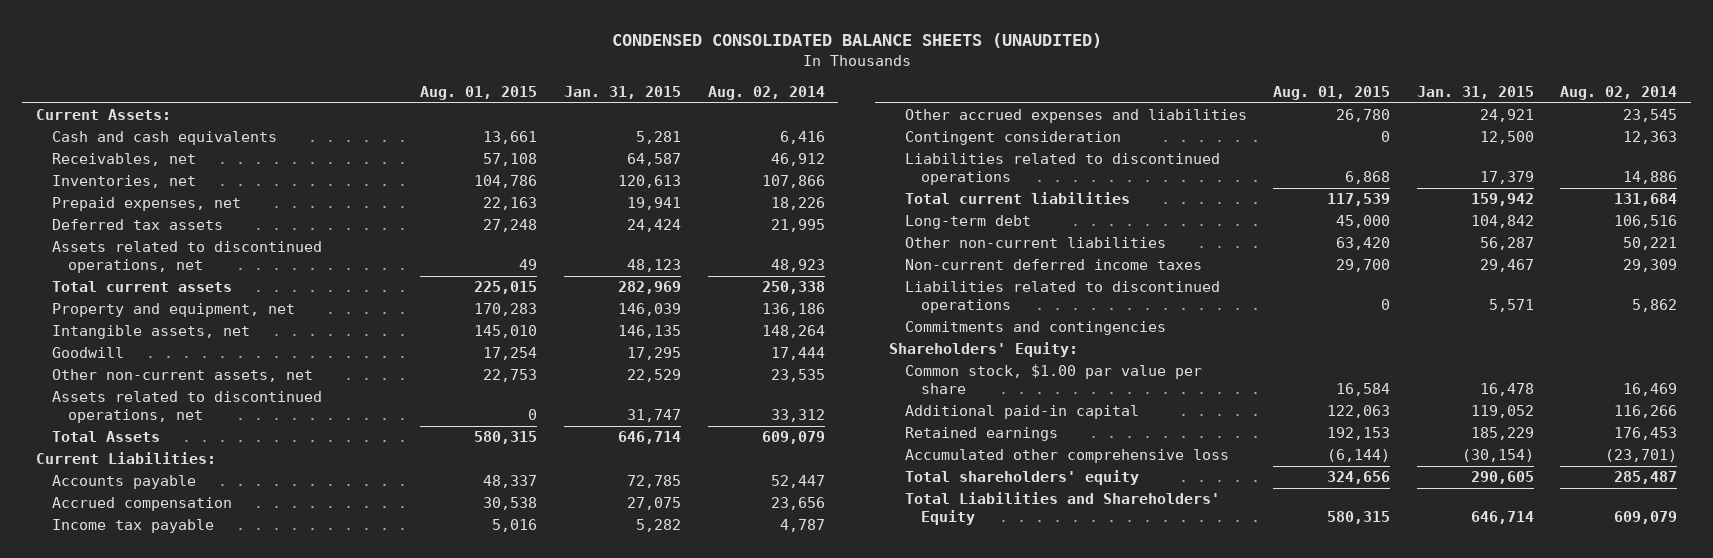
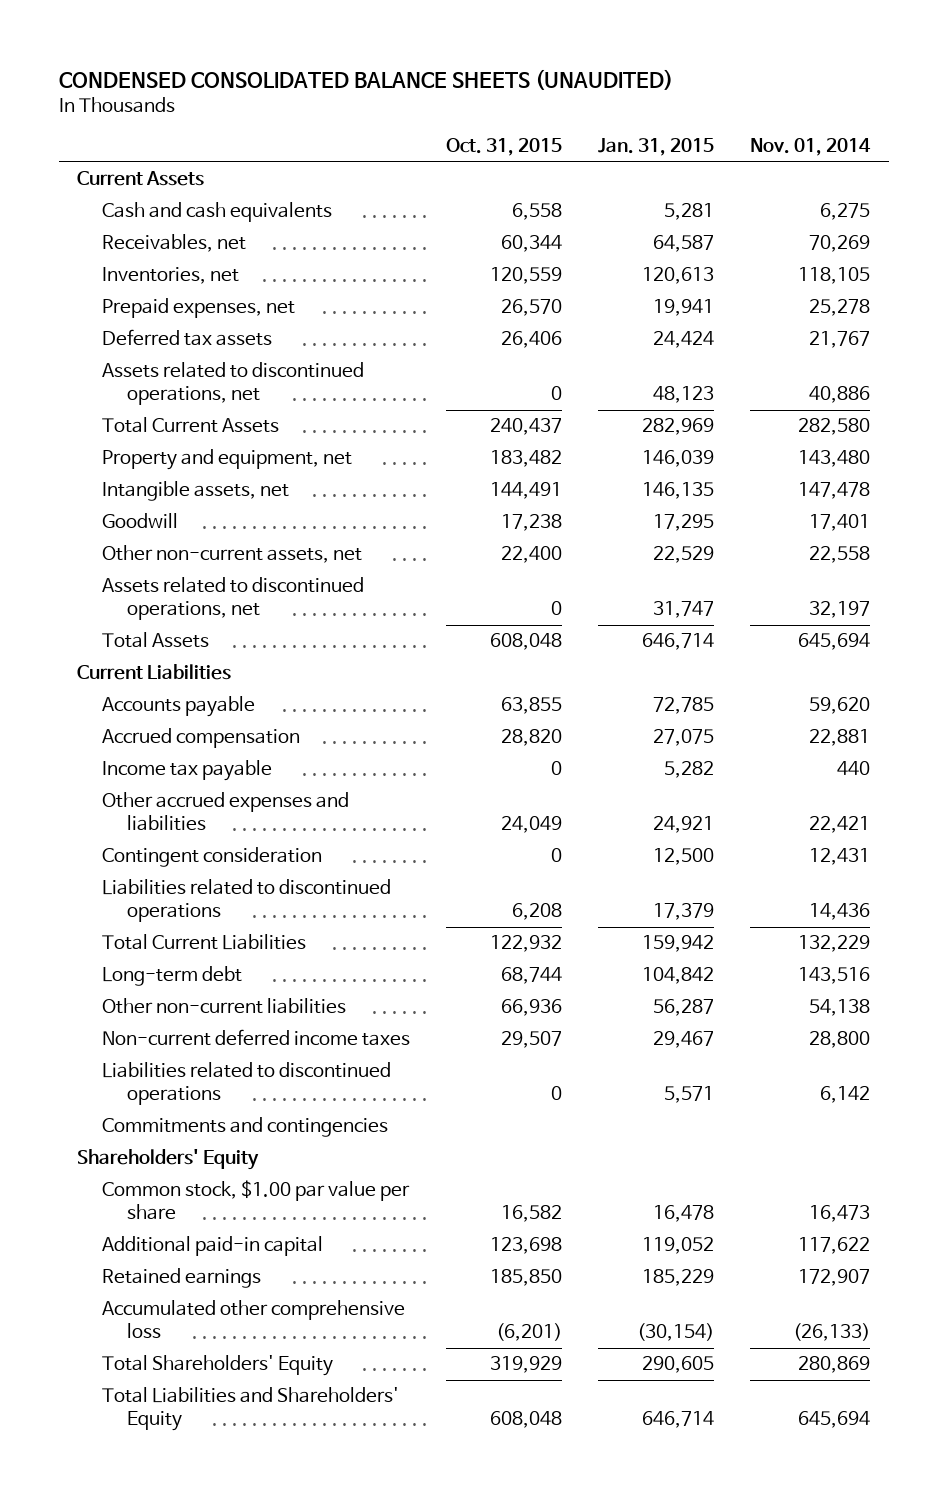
[420,86,538,101] Aug. 01, 2015 -> none
[707,86,825,101] Aug. 02, 2014 -> none
none -> [446,138,563,157] Oct. 31, 2015
none -> [750,138,872,157] Nov. 01, 2014
[35,109,171,121] Current Assets: -> [76,171,204,187] Current Assets
[51,281,232,293] Total current assets -> [101,417,279,434] Total Current Assets
[35,452,216,465] Current Liabilities: -> [76,664,231,681] Current Liabilities
[904,192,1130,205] Total current liabilities -> [101,934,306,951] Total Current Liabilities
[888,342,1078,358] Shareholders' Equity: -> [76,1149,259,1171] Shareholders' Equity
[904,470,1139,486] Total shareholders' equity -> [101,1355,333,1377] Total Shareholders' Equity

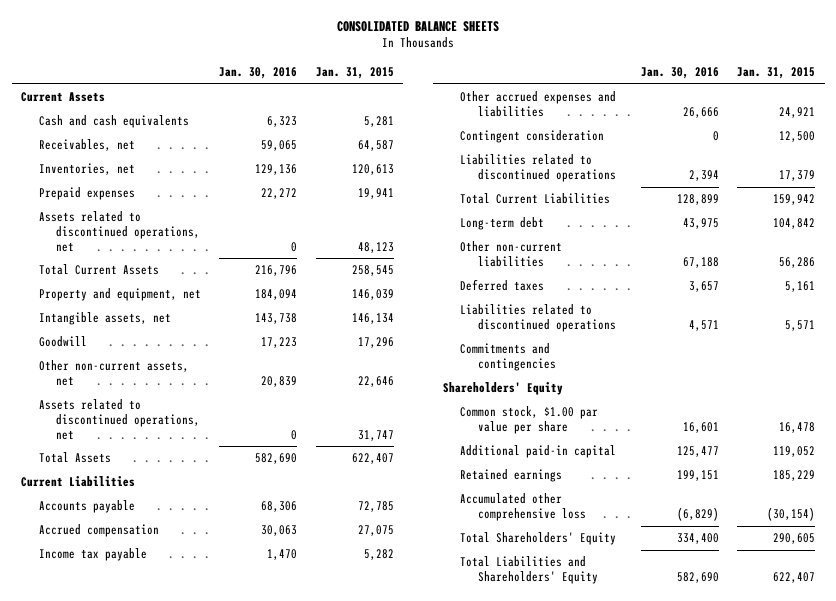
[58,68,673,90] CONDENSED CONSOLIDATED BALANCE SHEETS (UNAUDITED) -> [337,20,500,32] CONSOLIDATED BALANCE SHEETS
[446,138,563,157] Oct. 31, 2015 -> none
[750,138,872,157] Nov. 01, 2014 -> none
none -> [219,67,298,80] Jan. 30, 2016
[101,329,272,347] Deferred tax assets -> none
[101,298,295,319] Prepaid expenses, net -> [38,187,135,201] Prepaid expenses
[642,418,715,436] 282,969 -> [351,265,394,277] 258,545
[642,482,715,500] 146,135 -> [351,313,394,325] 146,134
[653,514,715,532] 17,295 -> [357,337,394,349] 17,296
[653,546,715,564] 22,529 -> [357,376,394,388] 22,646
[642,633,715,651] 646,714 -> [351,453,394,465] 622,407
[653,999,715,1017] 56,287 -> [779,257,816,269] 56,286
[101,1029,410,1047] Non-current deferred income taxes -> [460,279,545,292] Deferred taxes
[653,1031,715,1049] 29,467 -> [785,281,816,293] 5,161
[642,1411,715,1429] 646,714 -> [773,572,816,584] 622,407

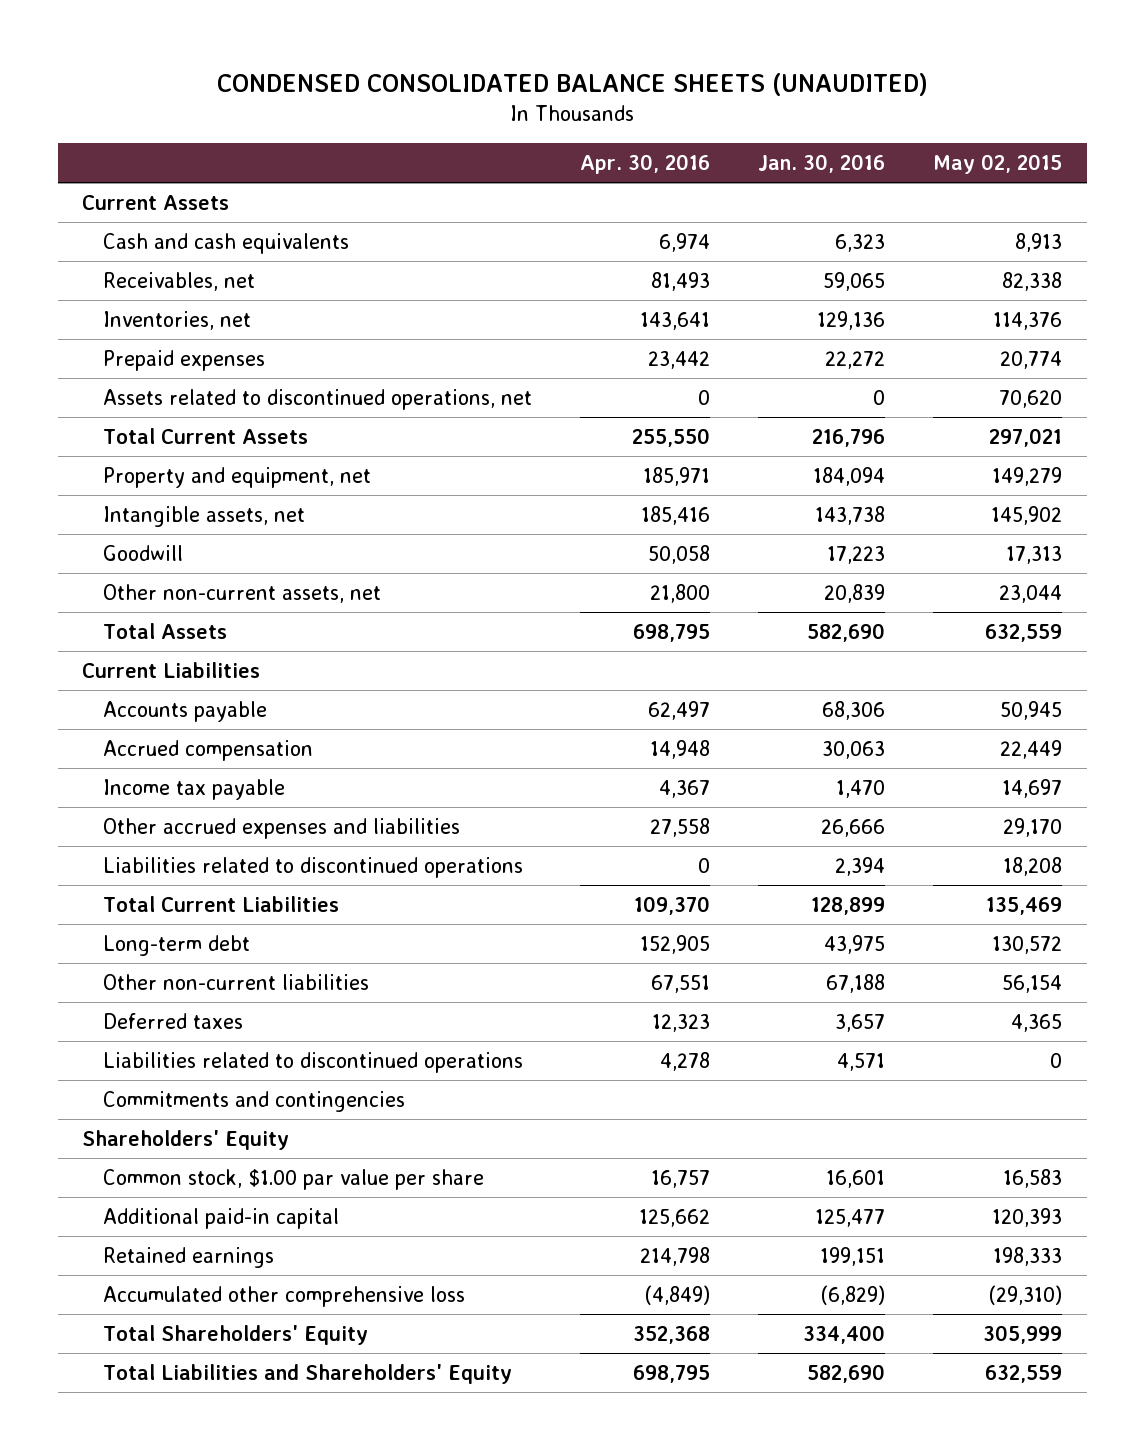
[337,20,500,32] CONSOLIDATED BALANCE SHEETS -> [217,73,929,97] CONDENSED CONSOLIDATED BALANCE SHEETS (UNAUDITED)
[315,67,394,80] Jan. 31, 2015 -> none
none -> [580,154,711,175] Apr. 30, 2016
none -> [933,154,1063,175] May 02, 2015
[38,399,201,440] Assets related to discontinued operations, net -> none
[460,130,605,144] Contingent consideration -> none

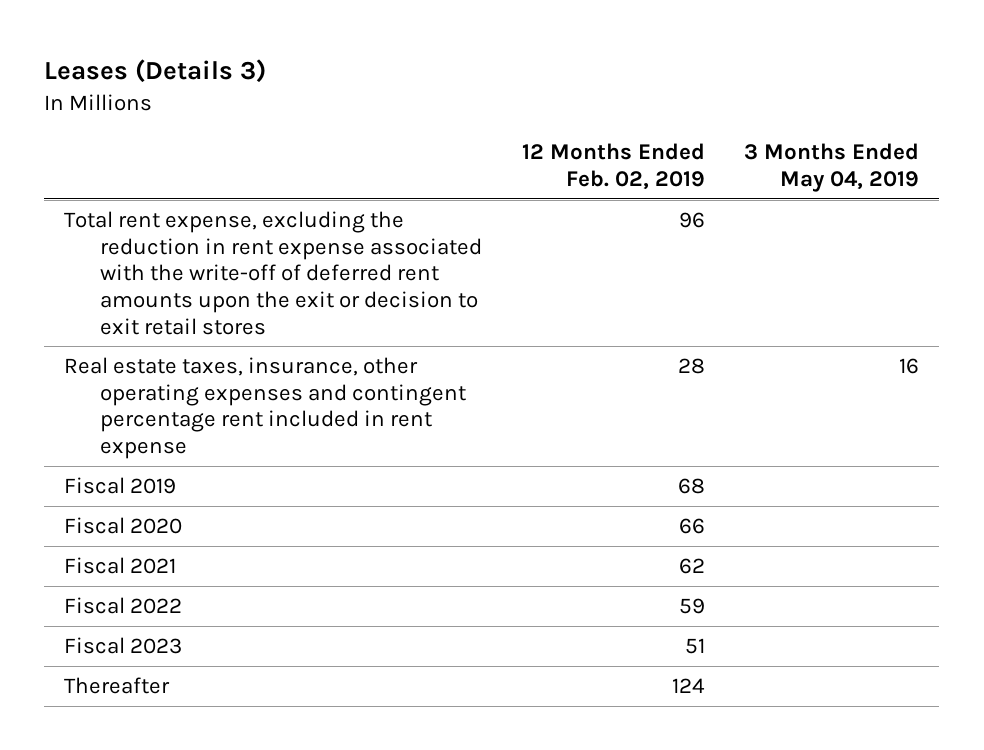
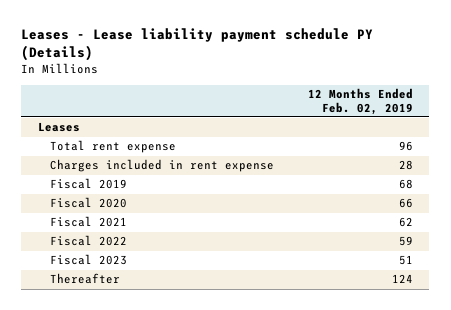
[44,59,267,84] Leases (Details 3) -> [21,28,374,62] Leases - Lease liability payment schedule PY (Details)
[744,143,920,192] 3 Months Ended May 04, 2019 -> none
[64,356,466,460] Real estate taxes, insurance, other operating expenses and contingent percentage rent included in rent expense -> none
none -> [37,122,80,133] Leases
[64,210,482,335] Total rent expense, excluding the reduction in rent expense associated with the write-off of deferred rent amounts upon the exit or decision to exit retail stores -> [50,140,177,154] Total rent expense
none -> [50,159,275,173] Charges included in rent expense

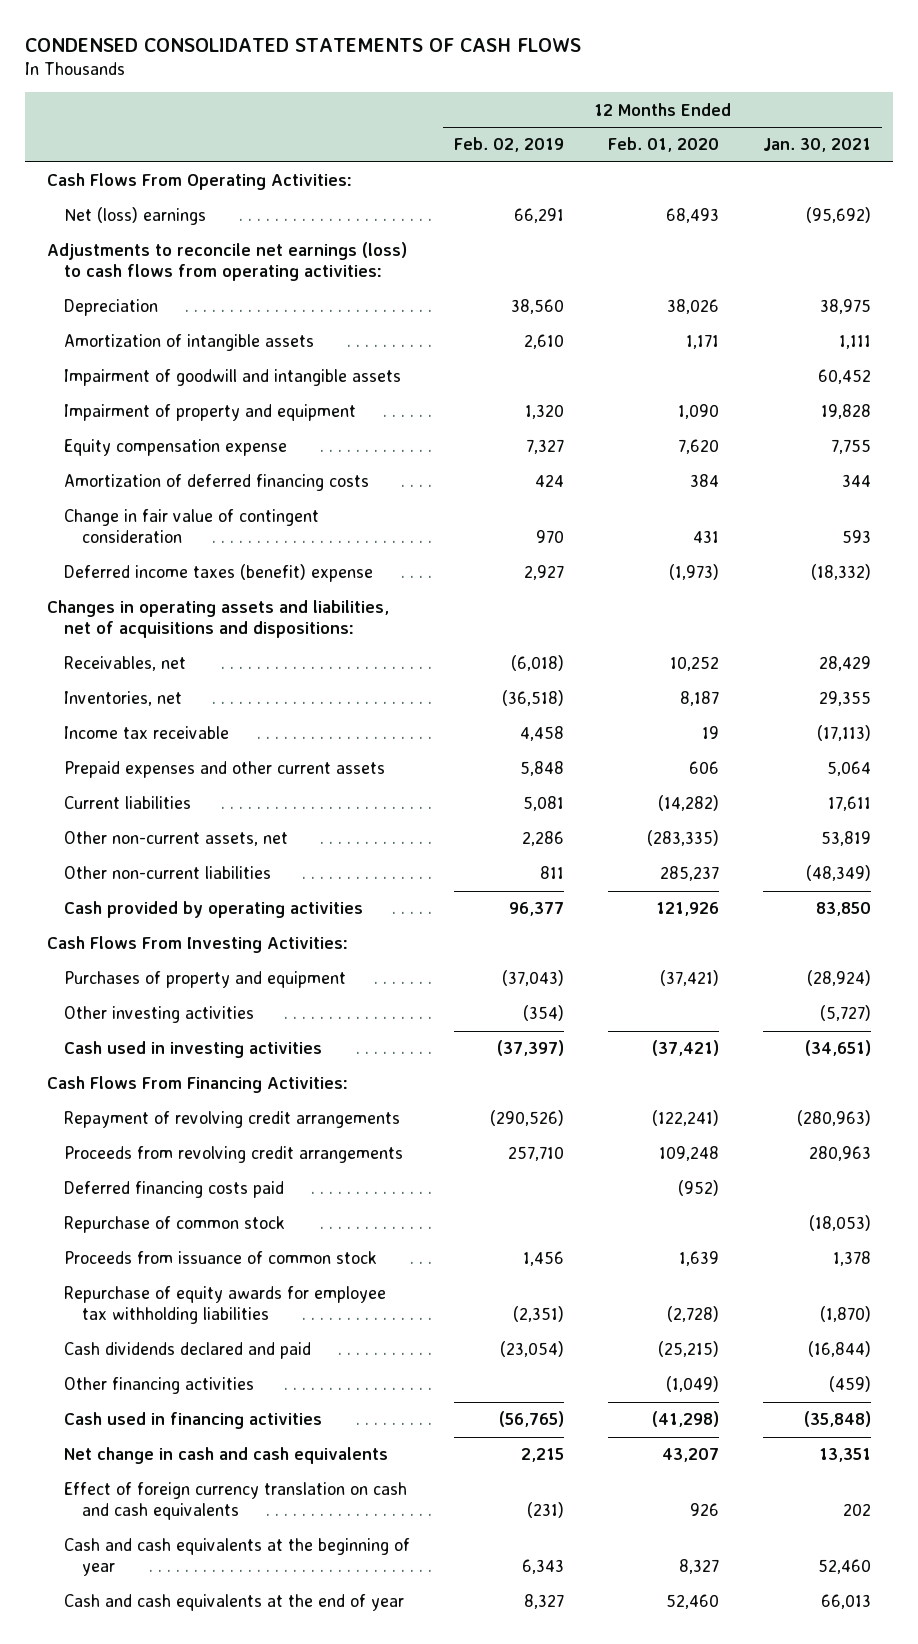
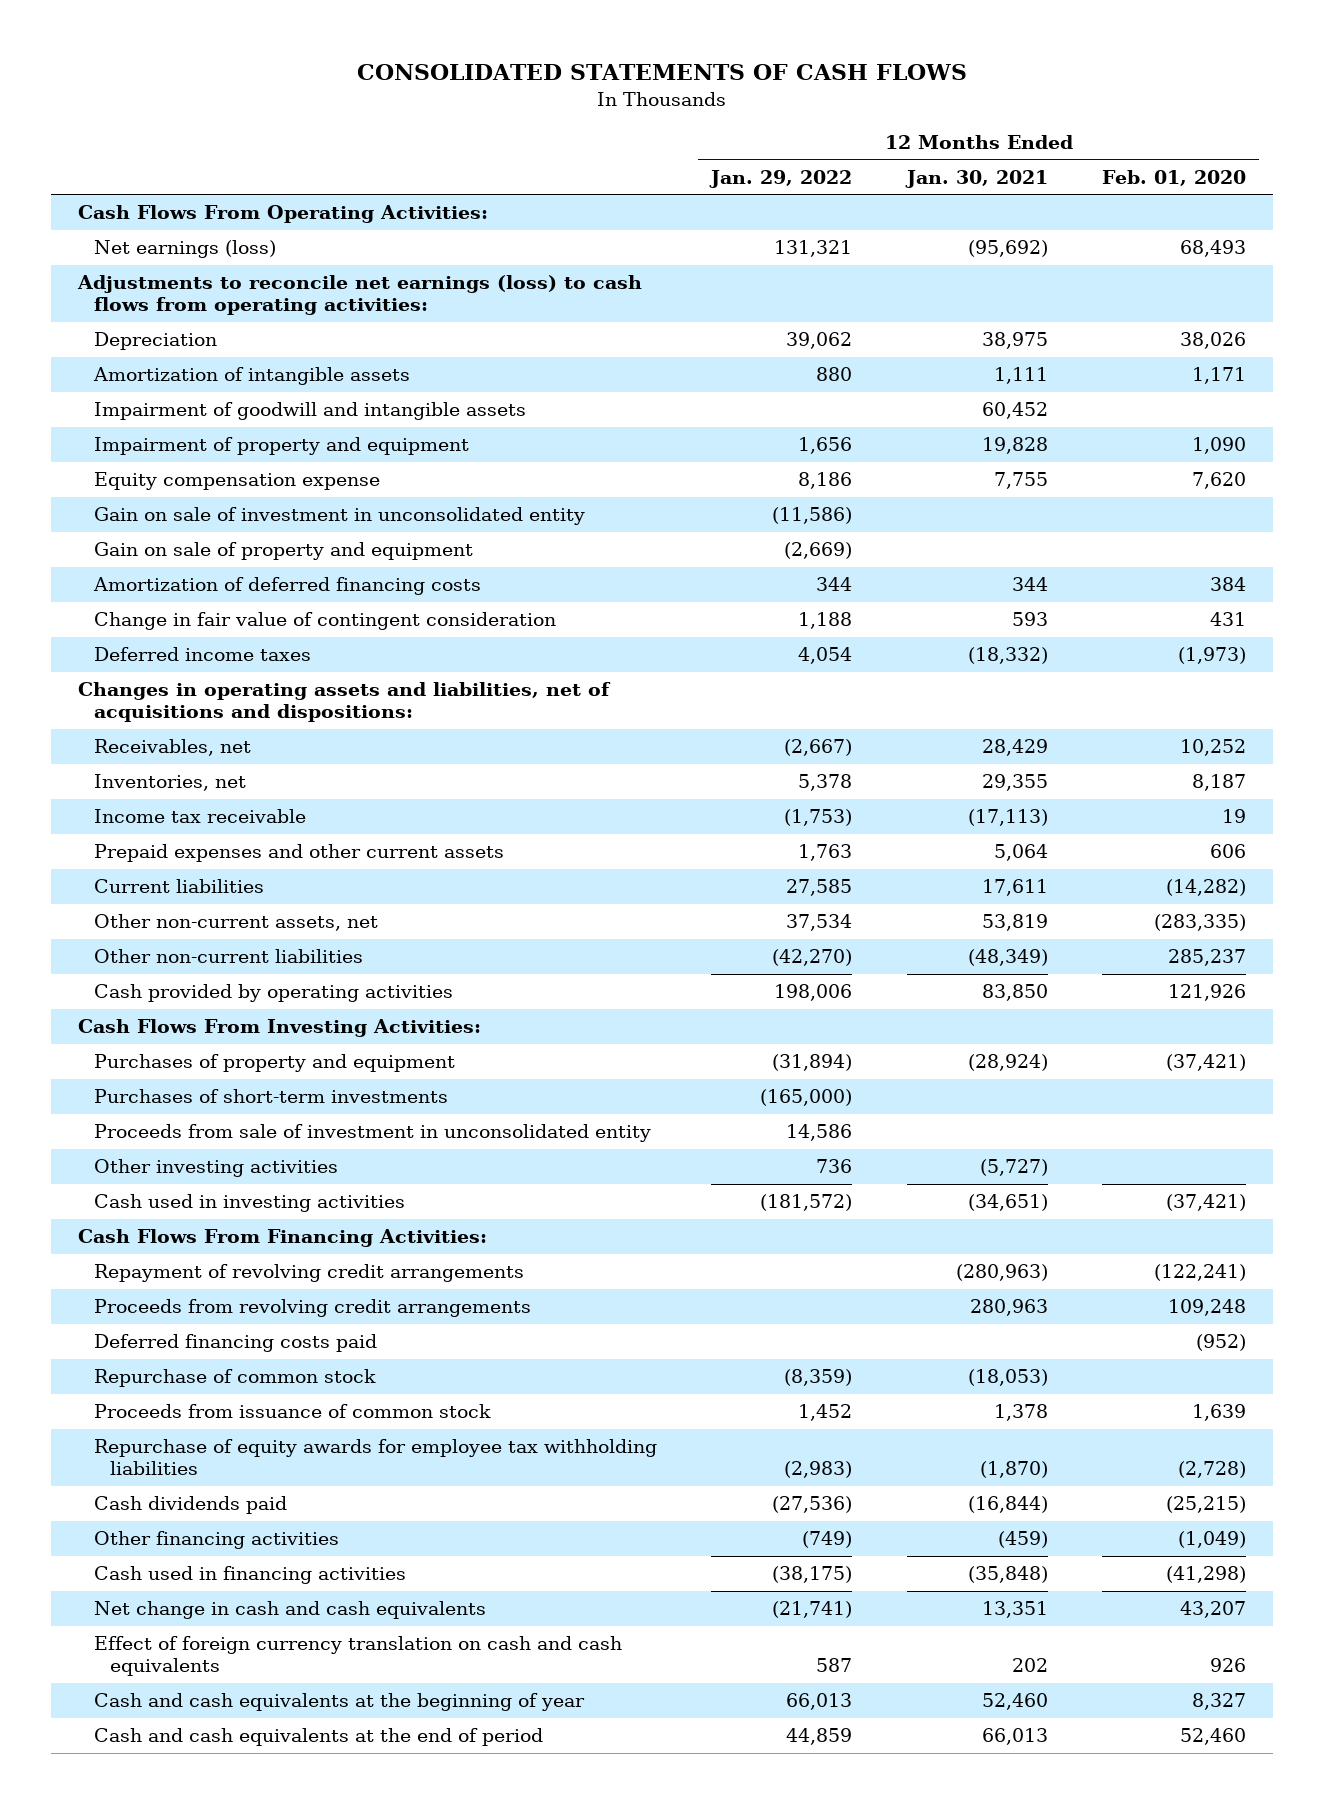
[24,37,581,52] CONDENSED CONSOLIDATED STATEMENTS OF CASH FLOWS -> [356,64,967,81] CONSOLIDATED STATEMENTS OF CASH FLOWS
[454,137,565,153] Feb. 02, 2019 -> none
none -> [709,169,853,188] Jan. 29, 2022
[64,207,207,226] Net (loss) earnings -> [93,240,276,259] Net earnings (loss)
none -> [93,507,585,526] Gain on sale of investment in unconsolidated entity
none -> [93,542,473,561] Gain on sale of property and equipment
[64,564,374,583] Deferred income taxes (benefit) expense -> [93,647,311,662] Deferred income taxes
none -> [93,1089,448,1104] Purchases of short-term investments
none -> [93,1124,651,1143] Proceeds from sale of investment in unconsolidated entity
[64,1342,312,1360] Cash dividends declared and paid -> [93,1496,287,1515] Cash dividends paid
[64,1594,405,1612] Cash and cash equivalents at the end of year -> [93,1728,543,1747] Cash and cash equivalents at the end of period

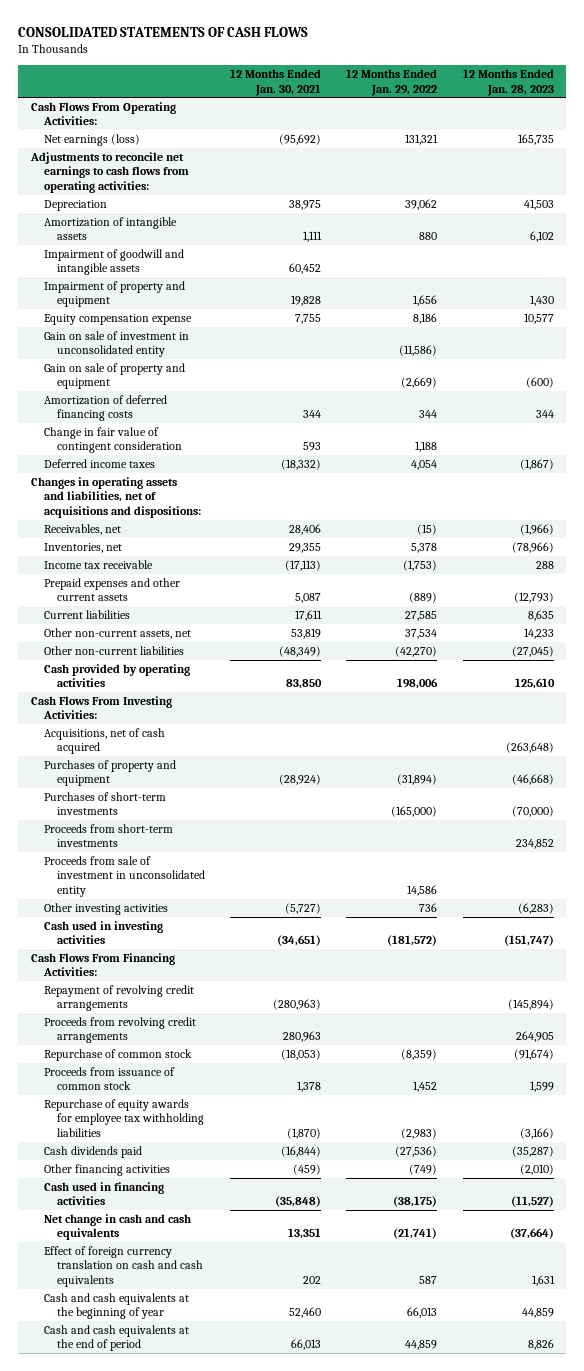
[1101,169,1246,186] Feb. 01, 2020 -> none
none -> [462,69,554,96] 12 Months Ended Jan. 28, 2023
[76,275,642,316] Adjustments to reconcile net earnings (loss) to cash flows from operating activities: -> [29,152,189,193] Adjustments to reconcile net earnings to cash flows from operating activities:
[784,739,853,757] (2,667) -> [417,524,438,536] (15)
[981,739,1048,757] 28,429 -> [289,524,322,536] 28,406
[798,844,853,862] 1,763 -> [409,592,438,604] (889)
[993,844,1048,862] 5,064 -> [295,593,322,604] 5,087
none -> [43,728,165,755] Acquisitions, net of cash acquired
none -> [43,824,173,848] Proceeds from short-term investments
[93,1334,377,1353] Deferred financing costs paid -> none

